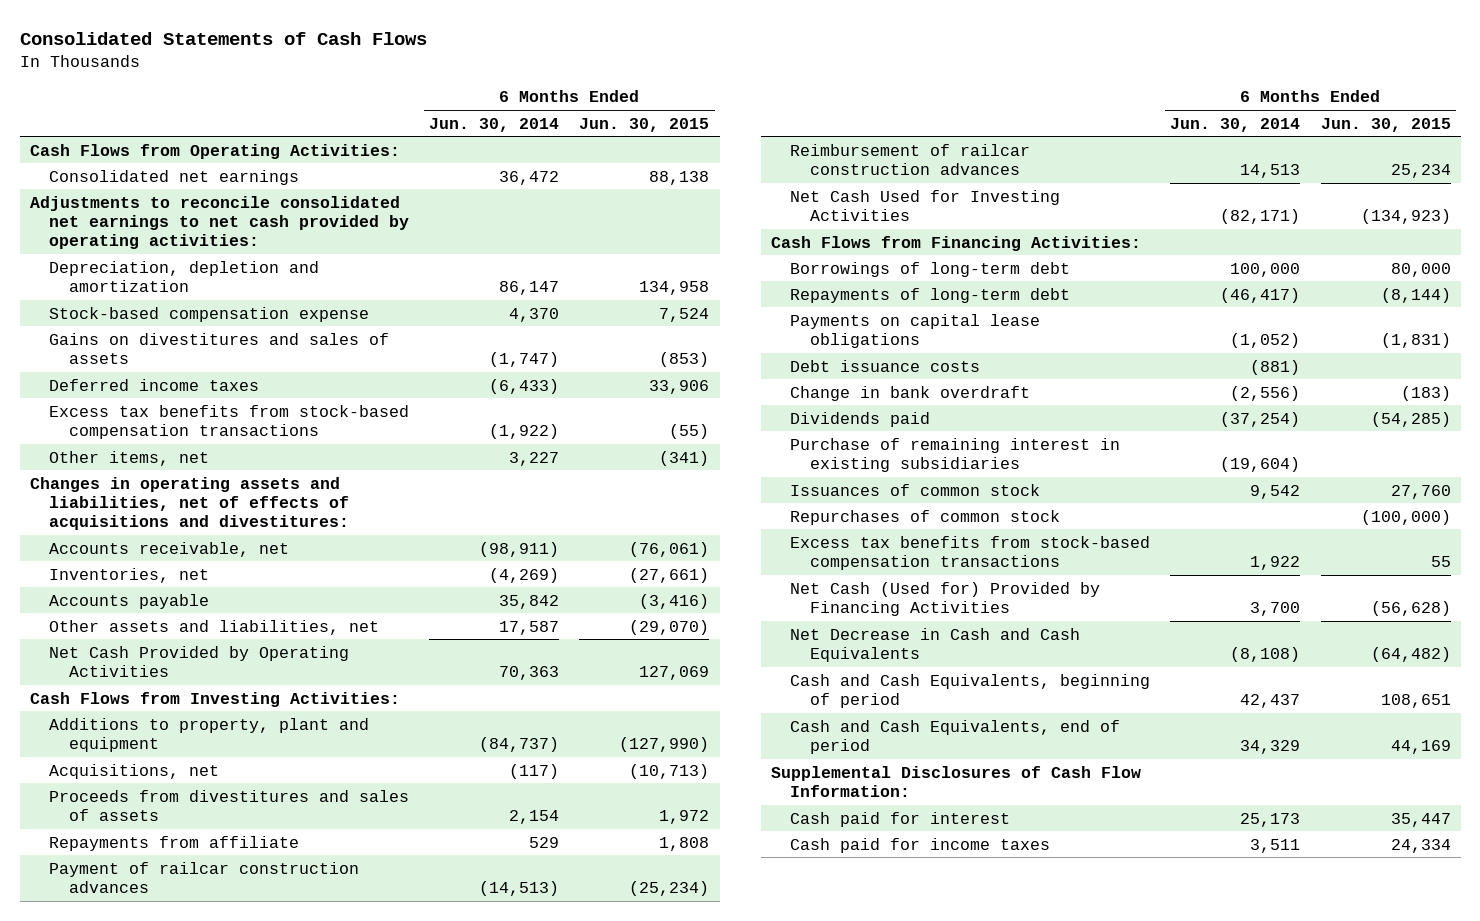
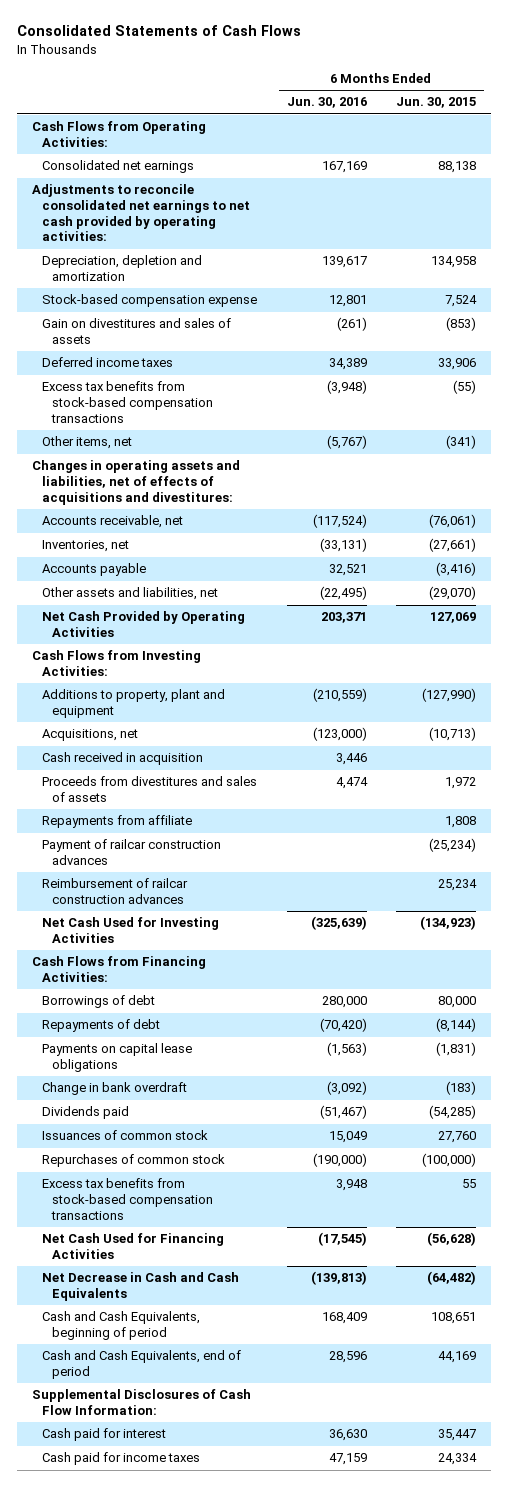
[429,117,560,132] Jun. 30, 2014 -> none
none -> [286,97,367,109] Jun. 30, 2016
[49,332,390,364] Gains on divestitures and sales of assets -> [41,318,231,344] Gain on divestitures and sales of assets
none -> [41,752,203,766] Cash received in acquisition
[790,261,1071,277] Borrowings of long-term debt -> [41,995,155,1009] Borrowings of debt
[790,287,1071,303] Repayments of long-term debt -> [41,1019,160,1033] Repayments of debt
[790,359,981,372] Debt issuance costs -> none
[790,437,1121,472] Purchase of remaining interest in existing subsidiaries -> none
[790,581,1101,616] Net Cash (Used for) Provided by Financing Activities -> [41,1233,224,1259] Net Cash Used for Financing Activities

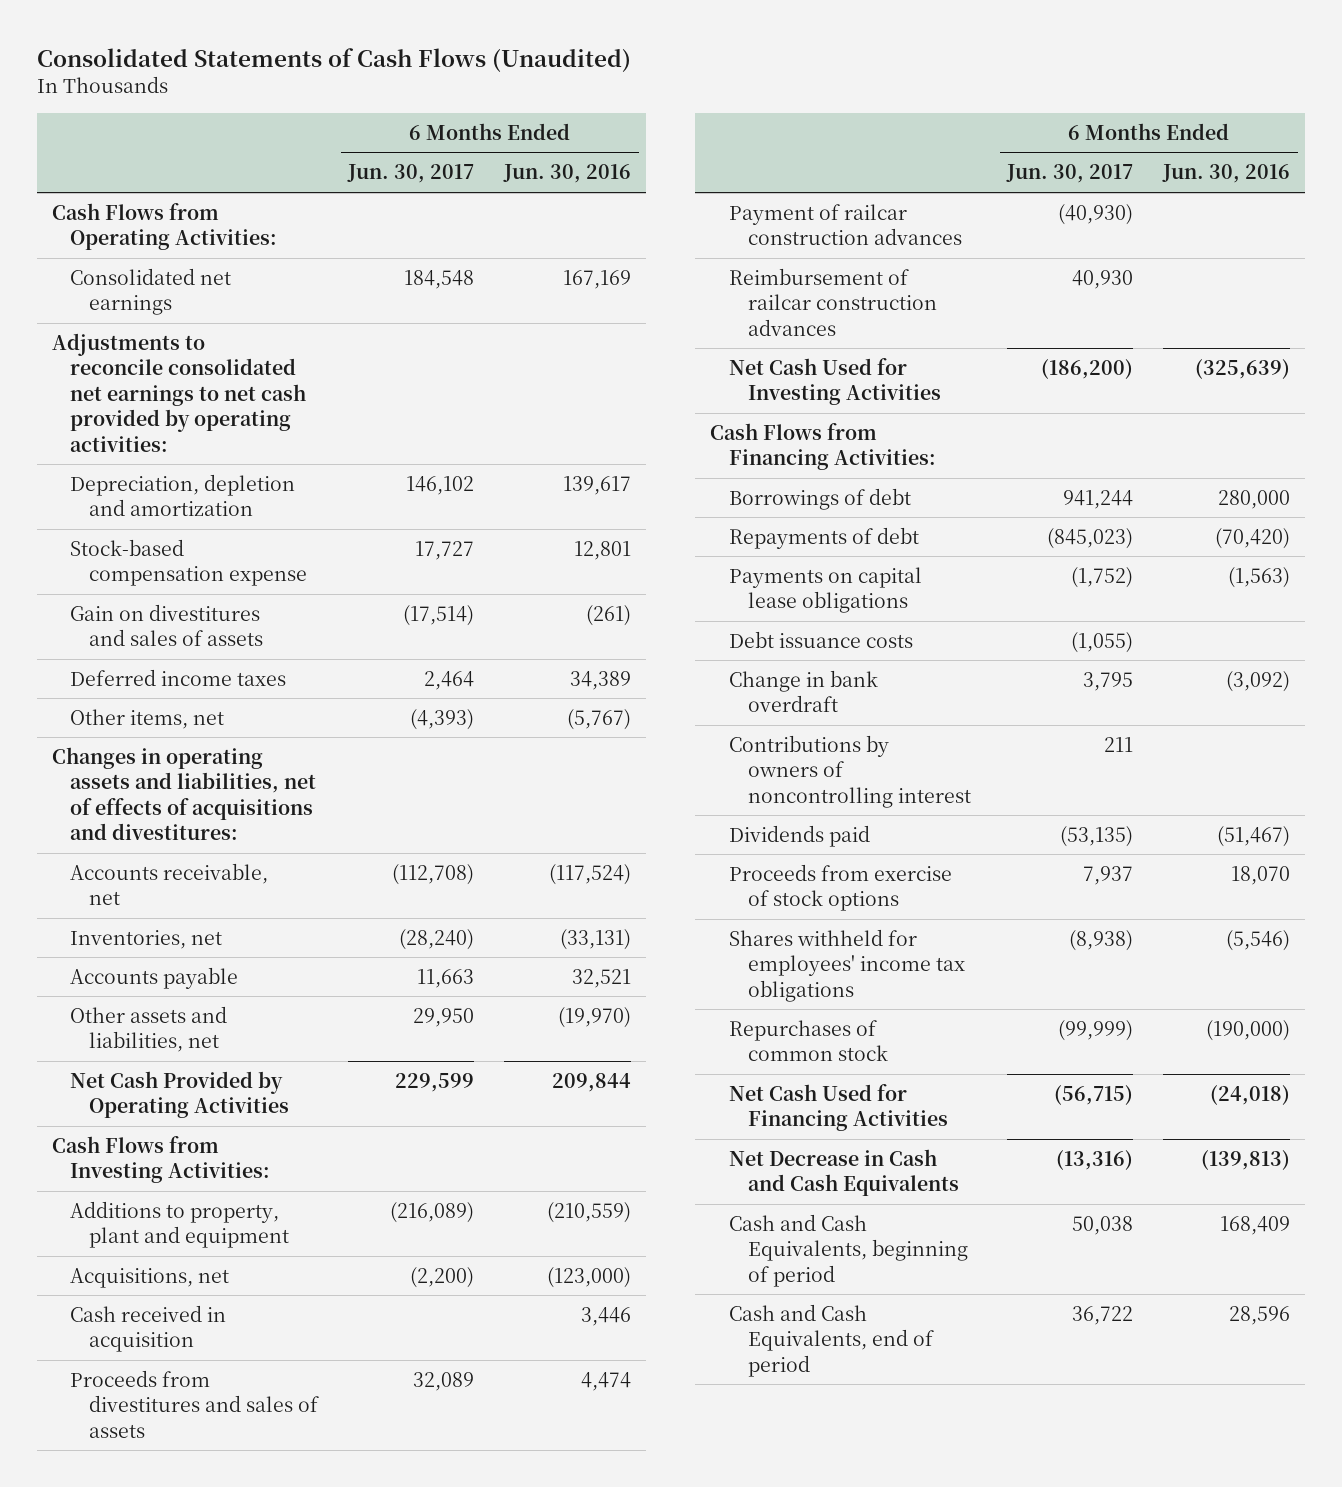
[16,25,301,37] Consolidated Statements of Cash Flows -> [36,48,631,73] Consolidated Statements of Cash Flows (Unaudited)
[396,97,477,109] Jun. 30, 2015 -> none
none -> [347,164,475,184] Jun. 30, 2017
[41,381,213,423] Excess tax benefits from stock-based compensation transactions -> none
[319,586,367,601] (22,495) -> [558,1006,632,1028] (19,970)
[320,612,367,624] 203,371 -> [552,1072,632,1092] 209,844
[41,815,192,829] Repayments from affiliate -> none
none -> [729,630,914,648] Debt issuance costs
none -> [729,734,972,808] Contributions by owners of noncontrolling interest
[41,1130,208,1141] Issuances of common stock -> none
none -> [729,863,953,912] Proceeds from exercise of stock options
none -> [729,928,966,1002] Shares withheld for employees' income tax obligations
[41,1178,213,1220] Excess tax benefits from stock-based compensation transactions -> none
[317,1232,367,1247] (17,545) -> [1210,1084,1291,1105] (24,018)
[31,1389,251,1415] Supplemental Disclosures of Cash Flow Information: -> none
[41,1428,166,1442] Cash paid for interest -> none
[41,1452,200,1466] Cash paid for income taxes -> none

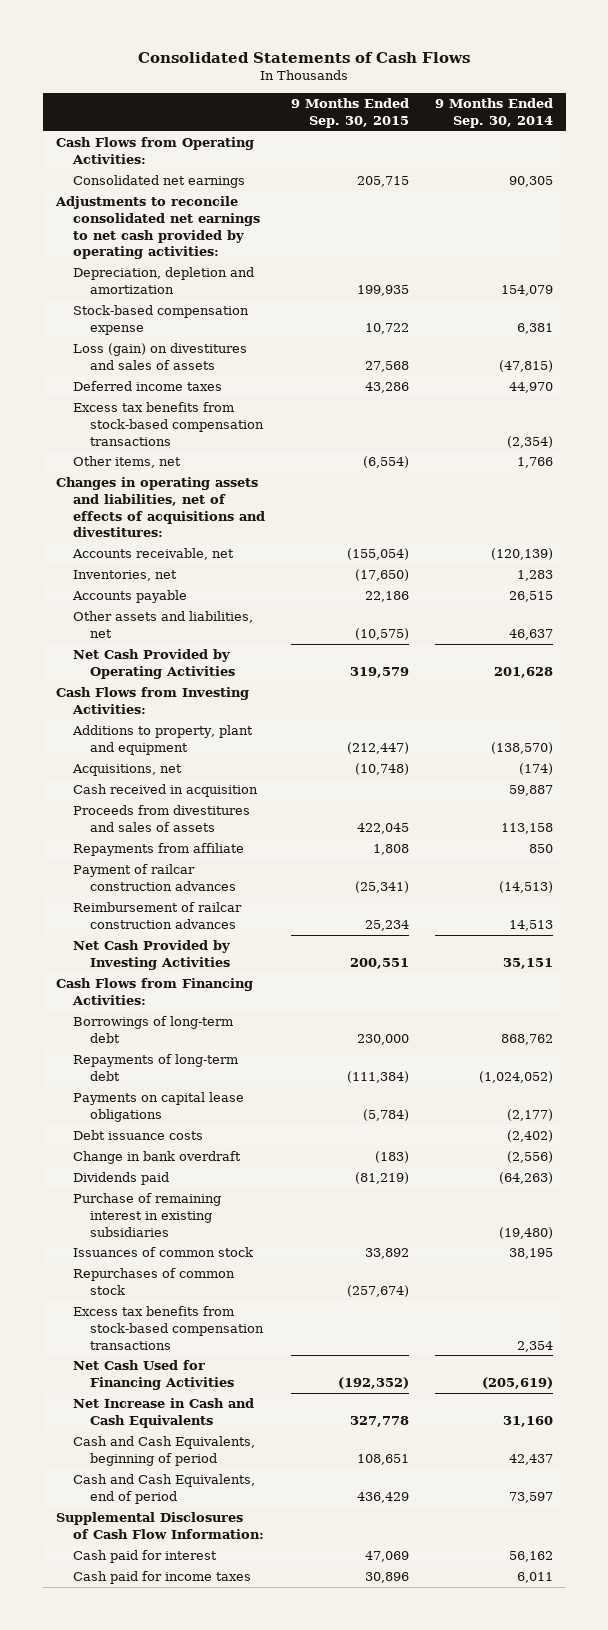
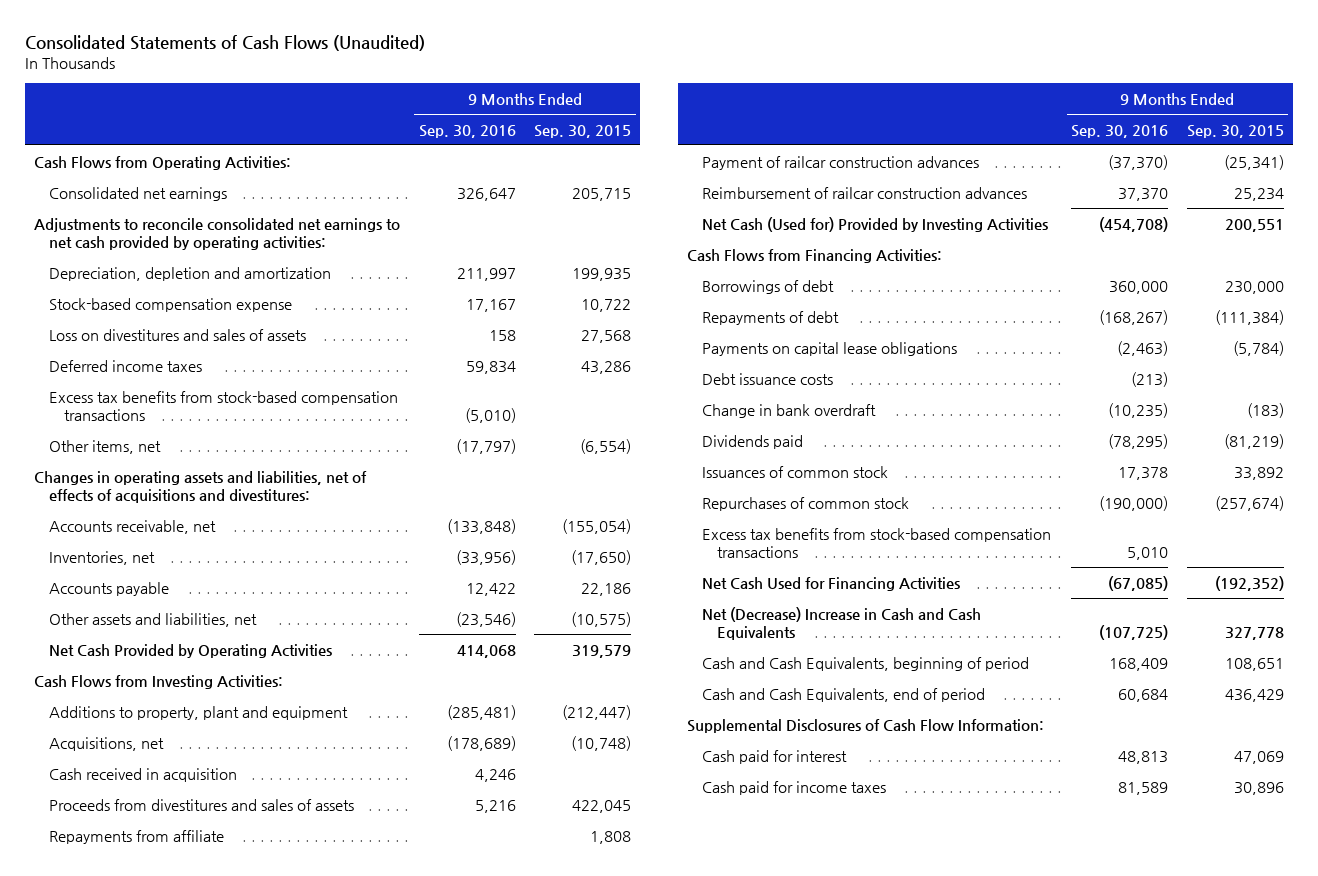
[138,51,471,63] Consolidated Statements of Cash Flows -> [24,35,425,52] Consolidated Statements of Cash Flows (Unaudited)
[434,98,553,129] 9 Months Ended Sep. 30, 2014 -> none
none -> [418,124,516,138] Sep. 30, 2016
[72,343,247,370] Loss (gain) on divestitures and sales of assets -> [49,328,307,341] Loss on divestitures and sales of assets
[72,940,231,970] Net Cash Provided by Investing Activities -> [701,216,1048,232] Net Cash (Used for) Provided by Investing Activities
[72,1016,233,1043] Borrowings of long-term debt -> [701,279,834,294] Borrowings of debt
[72,1054,238,1081] Repayments of long-term debt -> [701,310,839,325] Repayments of debt
[72,1193,221,1237] Purchase of remaining interest in existing subsidiaries -> none
[72,1398,254,1428] Net Increase in Cash and Cash Equivalents -> [701,606,981,641] Net (Decrease) Increase in Cash and Cash Equivalents

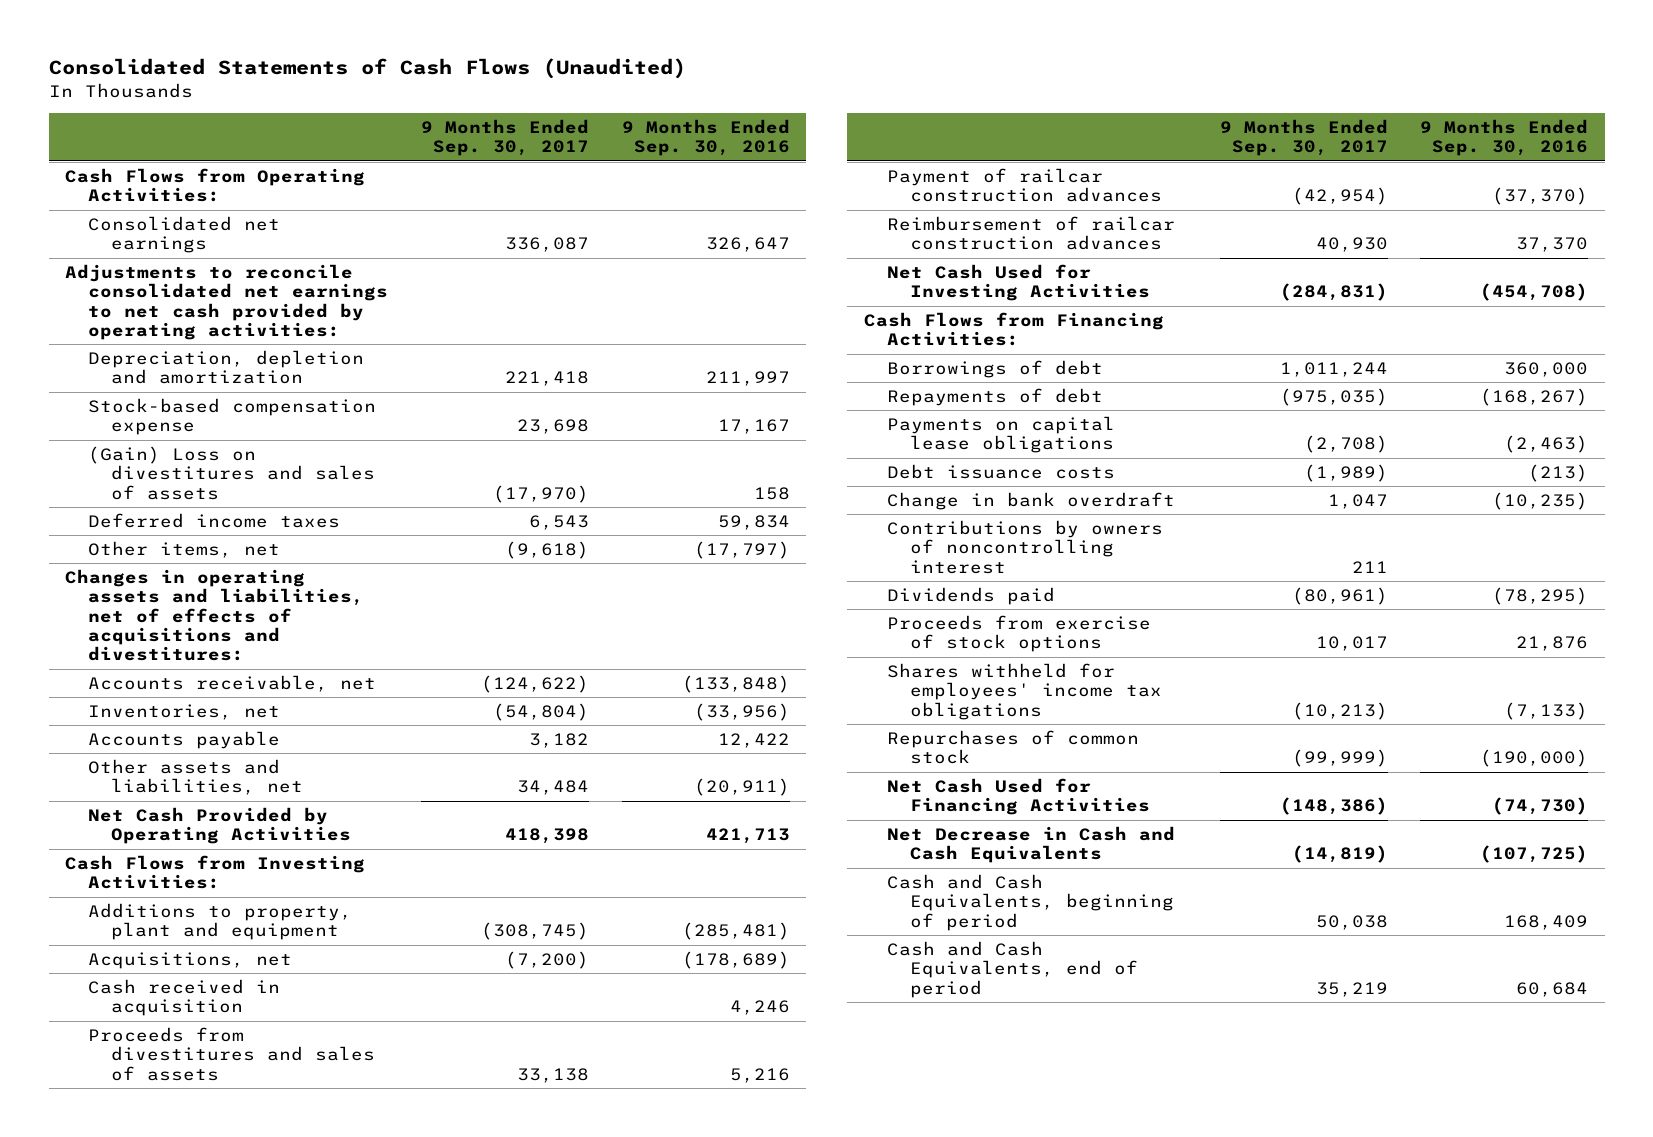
[533,124,631,138] Sep. 30, 2015 -> none
none -> [420,119,589,157] 9 Months Ended Sep. 30, 2017
[49,328,307,341] Loss on divestitures and sales of assets -> [88,445,376,500] (Gain) Loss on divestitures and sales of assets
[49,390,399,422] Excess tax benefits from stock-based compensation transactions -> none
[455,611,516,627] (23,546) -> [693,778,790,797] (20,911)
[456,644,516,658] 414,068 -> [705,828,790,845] 421,713
[49,829,225,844] Repayments from affiliate -> none
[701,216,1048,232] Net Cash (Used for) Provided by Investing Activities -> [886,263,1150,302] Net Cash Used for Investing Activities
none -> [886,519,1163,574] Contributions by owners of noncontrolling interest
[701,465,888,478] Issuances of common stock -> none
none -> [886,614,1151,653] Proceeds from exercise of stock options
none -> [886,662,1162,720] Shares withheld for employees' income tax obligations
[701,527,1051,559] Excess tax benefits from stock-based compensation transactions -> none
[1108,575,1169,591] (67,085) -> [1492,797,1589,816] (74,730)
[701,606,981,641] Net (Decrease) Increase in Cash and Cash Equivalents -> [886,825,1175,864] Net Decrease in Cash and Cash Equivalents
[686,718,1044,733] Supplemental Disclosures of Cash Flow Information: -> none
[701,749,847,764] Cash paid for interest -> none
[701,780,886,795] Cash paid for income taxes -> none

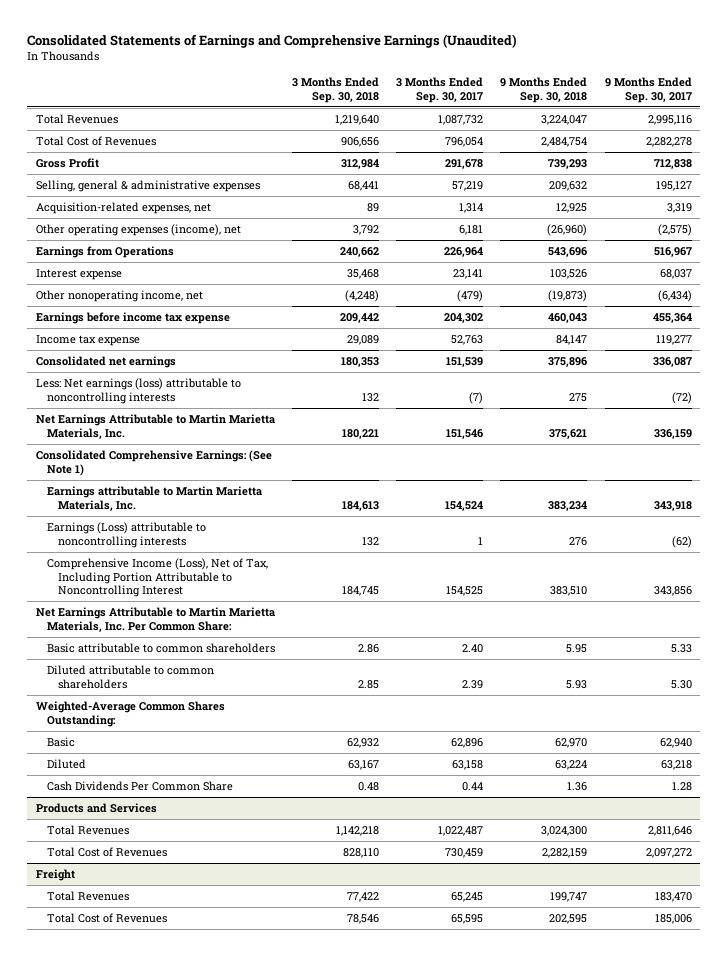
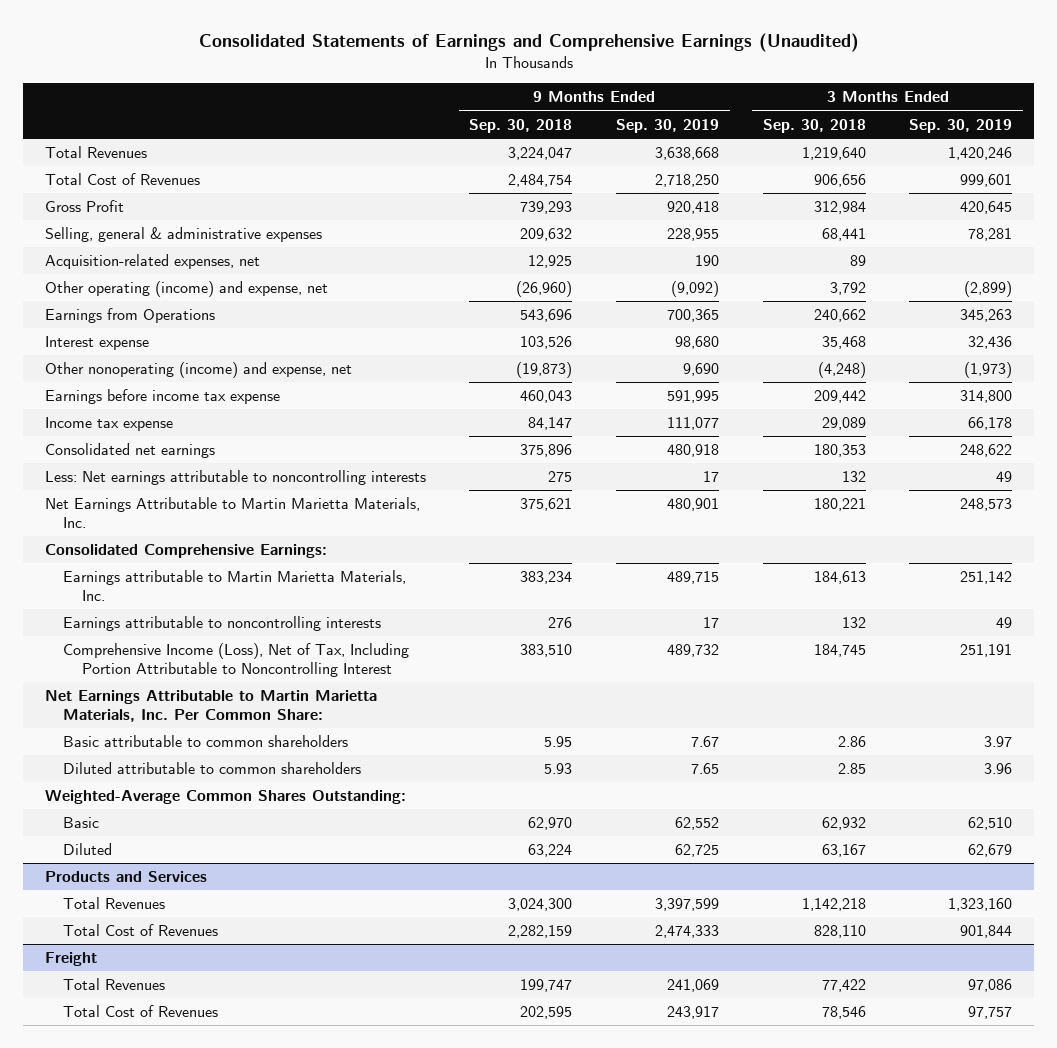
[396,77,484,103] 3 Months Ended Sep. 30, 2017 -> none
[604,77,692,103] 9 Months Ended Sep. 30, 2017 -> none
none -> [616,118,720,133] Sep. 30, 2019
none -> [909,118,1013,133] Sep. 30, 2019
[35,224,241,237] Other operating expenses (income), net -> [44,281,328,298] Other operating (income) and expense, net
[35,290,203,303] Other nonoperating income, net -> [44,362,352,379] Other nonoperating (income) and expense, net
[35,378,241,404] Less: Net earnings (loss) attributable to noncontrolling interests -> [44,470,426,486] Less: Net earnings attributable to noncontrolling interests
[35,450,272,476] Consolidated Comprehensive Earnings: (See Note 1) -> [44,544,327,559] Consolidated Comprehensive Earnings:
[47,522,207,548] Earnings (Loss) attributable to noncontrolling interests -> [63,616,382,632] Earnings attributable to noncontrolling interests
[47,781,234,792] Cash Dividends Per Common Share -> none

